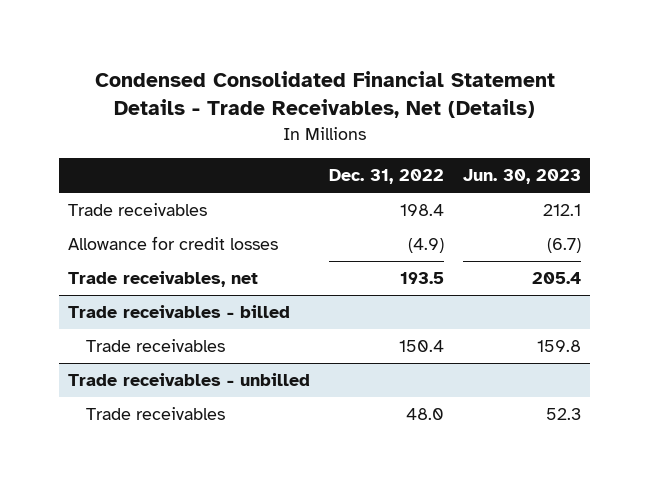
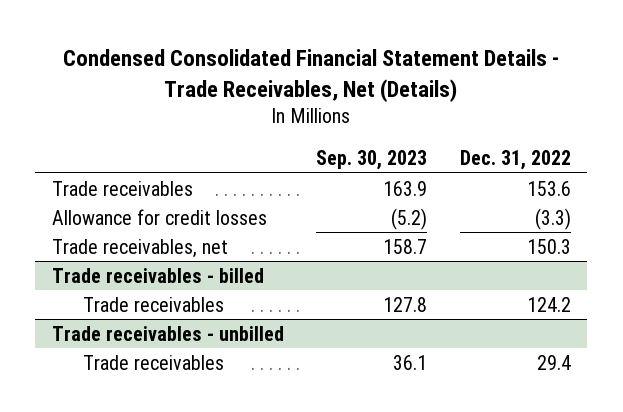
[463,169,582,185] Jun. 30, 2023 -> none
none -> [316,149,428,170] Sep. 30, 2023
[400,204,445,217] 198.4 -> [527,180,572,196] 153.6
[408,238,445,254] (4.9) -> [535,207,572,230] (3.3)
[400,272,445,285] 193.5 -> [527,238,572,254] 150.3
[399,340,445,353] 150.4 -> [527,296,572,312] 124.2
[406,408,445,421] 48.0 -> [537,354,572,370] 29.4

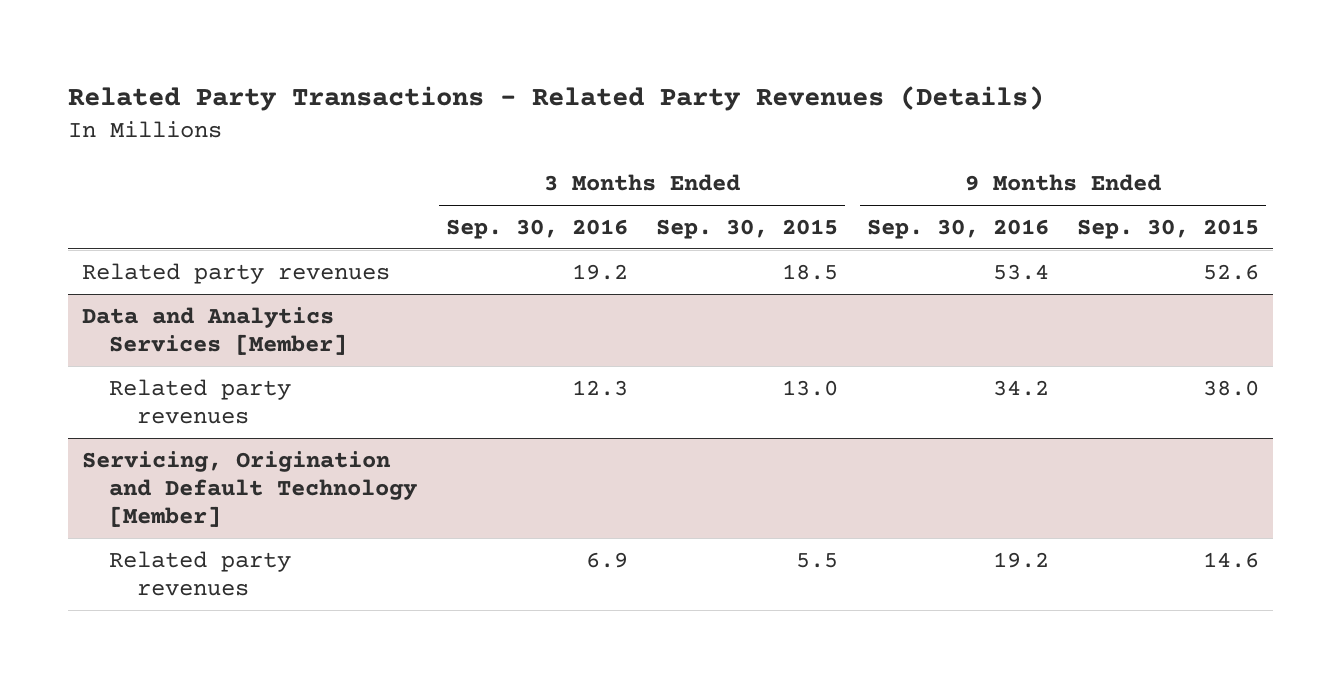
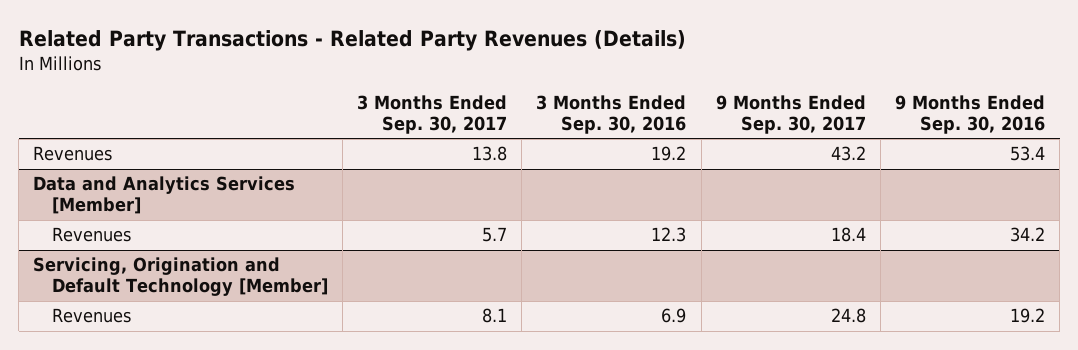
[656,219,839,240] Sep. 30, 2015 -> none
[1077,219,1260,240] Sep. 30, 2015 -> none
none -> [357,94,508,134] 3 Months Ended Sep. 30, 2017
none -> [715,94,866,134] 9 Months Ended Sep. 30, 2017
[82,262,391,284] Related party revenues -> [33,146,113,162] Revenues
[109,378,292,424] Related party revenues -> [51,227,131,243] Revenues
[109,550,292,596] Related party revenues -> [51,308,131,324] Revenues

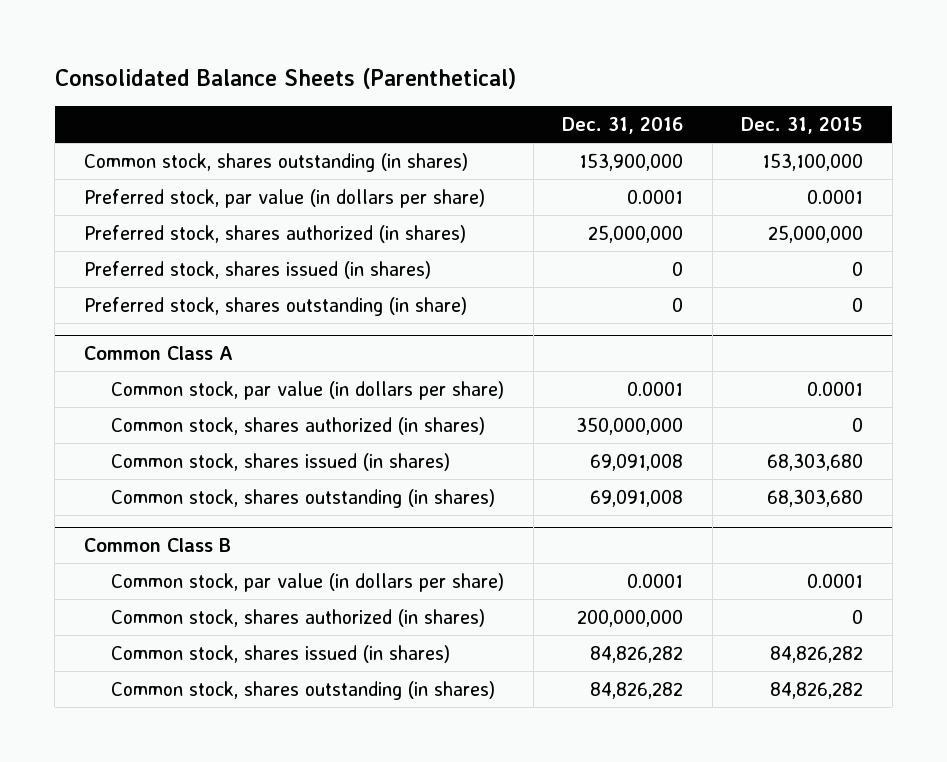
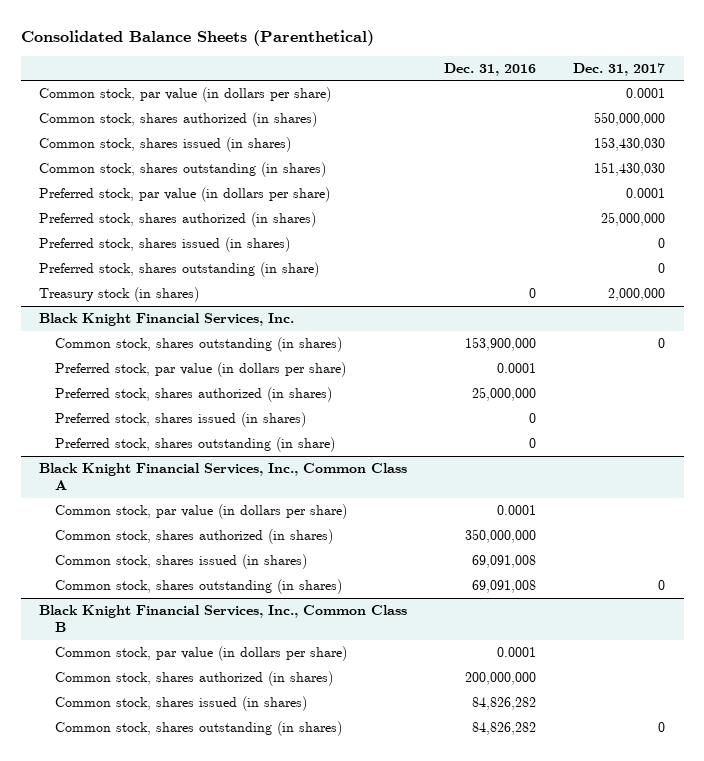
[741,117,864,135] Dec. 31, 2015 -> none
none -> [573,62,666,76] Dec. 31, 2017
none -> [39,87,332,103] Common stock, par value (in dollars per share)
none -> [39,112,318,128] Common stock, shares authorized (in shares)
none -> [39,137,292,153] Common stock, shares issued (in shares)
none -> [39,162,327,178] Common stock, shares outstanding (in shares)
none -> [39,187,331,203] Preferred stock, par value (in dollars per share)
none -> [39,212,317,228] Preferred stock, shares authorized (in shares)
none -> [39,237,291,253] Preferred stock, shares issued (in shares)
none -> [39,262,320,278] Preferred stock, shares outstanding (in share)
none -> [39,287,200,303] Treasury stock (in shares)
none -> [39,313,295,327] Black Knight Financial Services, Inc.
[83,346,233,361] Common Class A -> none
none -> [39,463,408,491] Black Knight Financial Services, Inc., Common Class A
[83,538,231,553] Common Class B -> none
none -> [39,605,408,633] Black Knight Financial Services, Inc., Common Class B

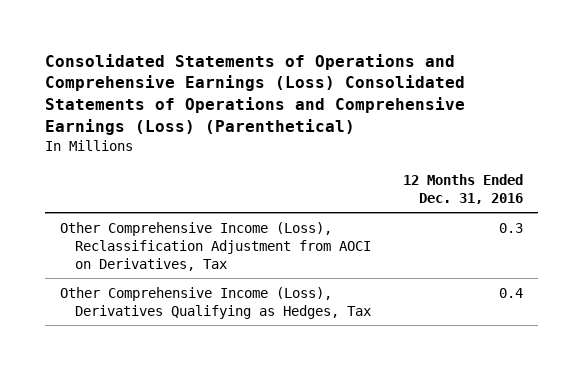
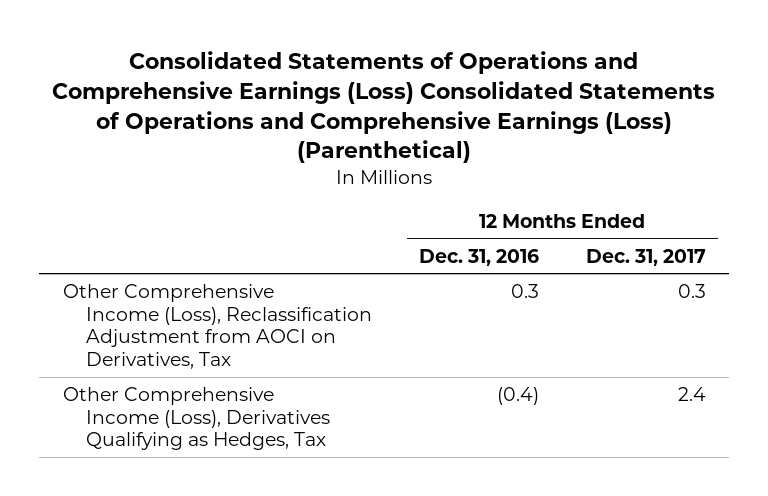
none -> [585,248,706,266] Dec. 31, 2017
[498,287,523,298] 0.4 -> [496,387,539,406] (0.4)

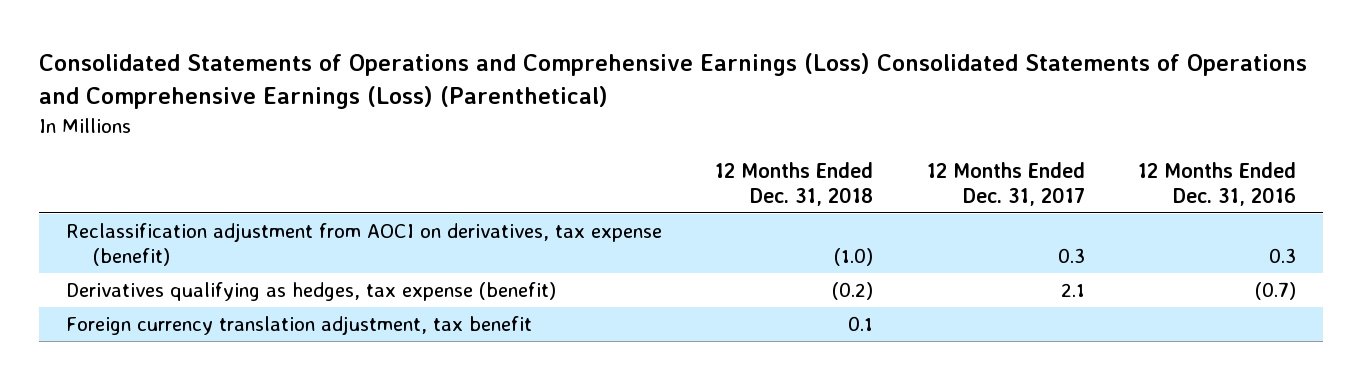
none -> [715,161,874,207] 12 Months Ended Dec. 31, 2018
[62,284,373,369] Other Comprehensive Income (Loss), Reclassification Adjustment from AOCI on Derivatives, Tax -> [65,222,662,267] Reclassification adjustment from AOCI on derivatives, tax expense (benefit)
[62,387,331,451] Other Comprehensive Income (Loss), Derivatives Qualifying as Hedges, Tax -> [65,281,556,301] Derivatives qualifying as hedges, tax expense (benefit)
[496,387,539,406] (0.4) -> [1255,281,1297,300] (0.7)
[677,387,706,402] 2.4 -> [1060,282,1085,297] 2.1
none -> [65,315,532,335] Foreign currency translation adjustment, tax benefit

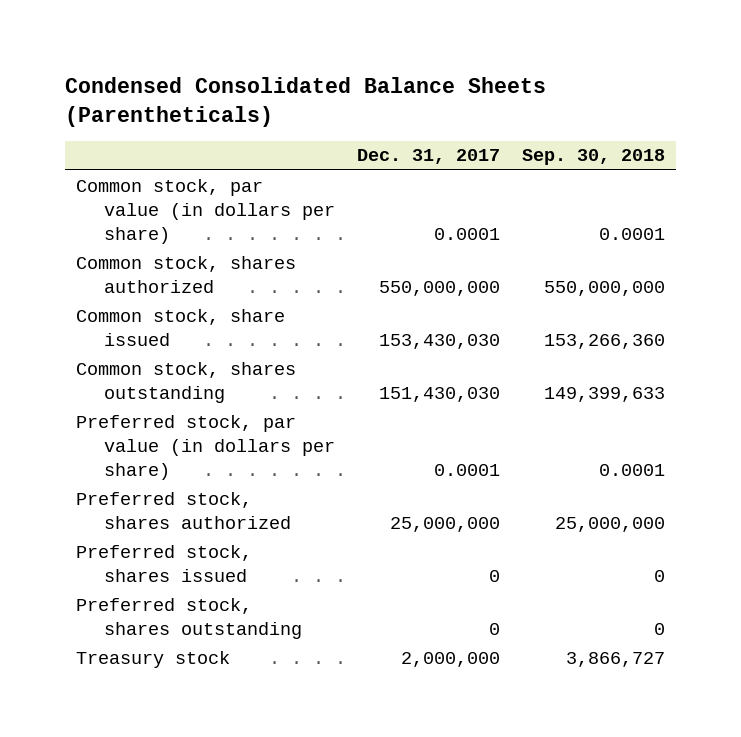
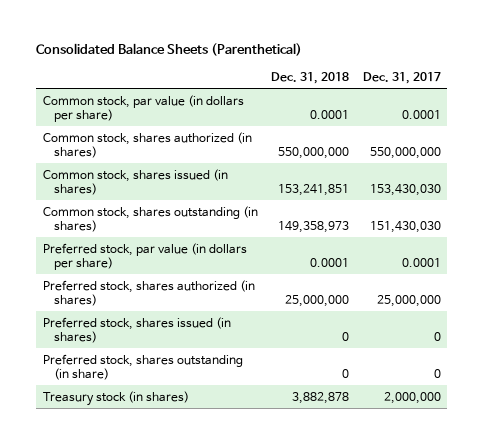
[64,77,546,128] Condensed Consolidated Balance Sheets (Parentheticals) -> [35,42,302,56] Consolidated Balance Sheets (Parenthetical)
[521,149,665,166] Sep. 30, 2018 -> none
none -> [271,71,350,84] Dec. 31, 2018
[75,255,296,293] Common stock, shares authorized -> [42,131,252,158] Common stock, shares authorized (in shares)
[75,308,285,346] Common stock, share issued -> [42,168,228,195] Common stock, shares issued (in shares)
[75,361,296,403] Common stock, shares outstanding -> [42,205,258,232] Common stock, shares outstanding (in shares)
[75,491,291,529] Preferred stock, shares authorized -> [42,279,255,306] Preferred stock, shares authorized (in shares)
[75,544,252,582] Preferred stock, shares issued -> [42,316,231,343] Preferred stock, shares issued (in shares)
[75,597,302,639] Preferred stock, shares outstanding -> [42,353,243,380] Preferred stock, shares outstanding (in share)
[75,650,230,668] Treasury stock -> [42,390,189,406] Treasury stock (in shares)

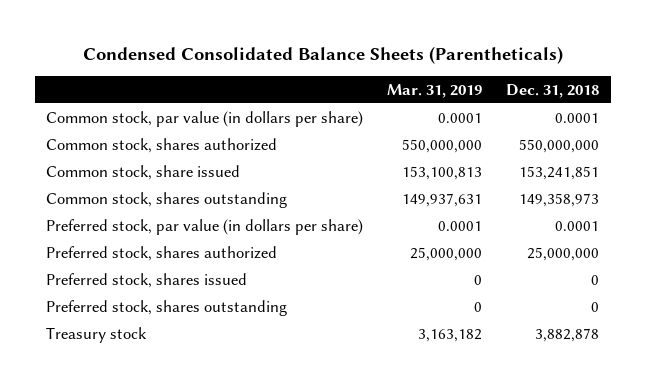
[35,42,302,56] Consolidated Balance Sheets (Parenthetical) -> [82,45,563,64] Condensed Consolidated Balance Sheets (Parentheticals)
[362,71,441,84] Dec. 31, 2017 -> none
none -> [387,83,483,98] Mar. 31, 2019
[42,131,252,158] Common stock, shares authorized (in shares) -> [46,137,278,153] Common stock, shares authorized
[42,168,228,195] Common stock, shares issued (in shares) -> [46,164,241,180] Common stock, share issued
[42,205,258,232] Common stock, shares outstanding (in shares) -> [46,191,288,208] Common stock, shares outstanding
[42,279,255,306] Preferred stock, shares authorized (in shares) -> [46,245,278,261] Preferred stock, shares authorized
[42,316,231,343] Preferred stock, shares issued (in shares) -> [46,272,248,288] Preferred stock, shares issued
[42,353,243,380] Preferred stock, shares outstanding (in share) -> [46,299,288,316] Preferred stock, shares outstanding
[42,390,189,406] Treasury stock (in shares) -> [46,326,148,343] Treasury stock

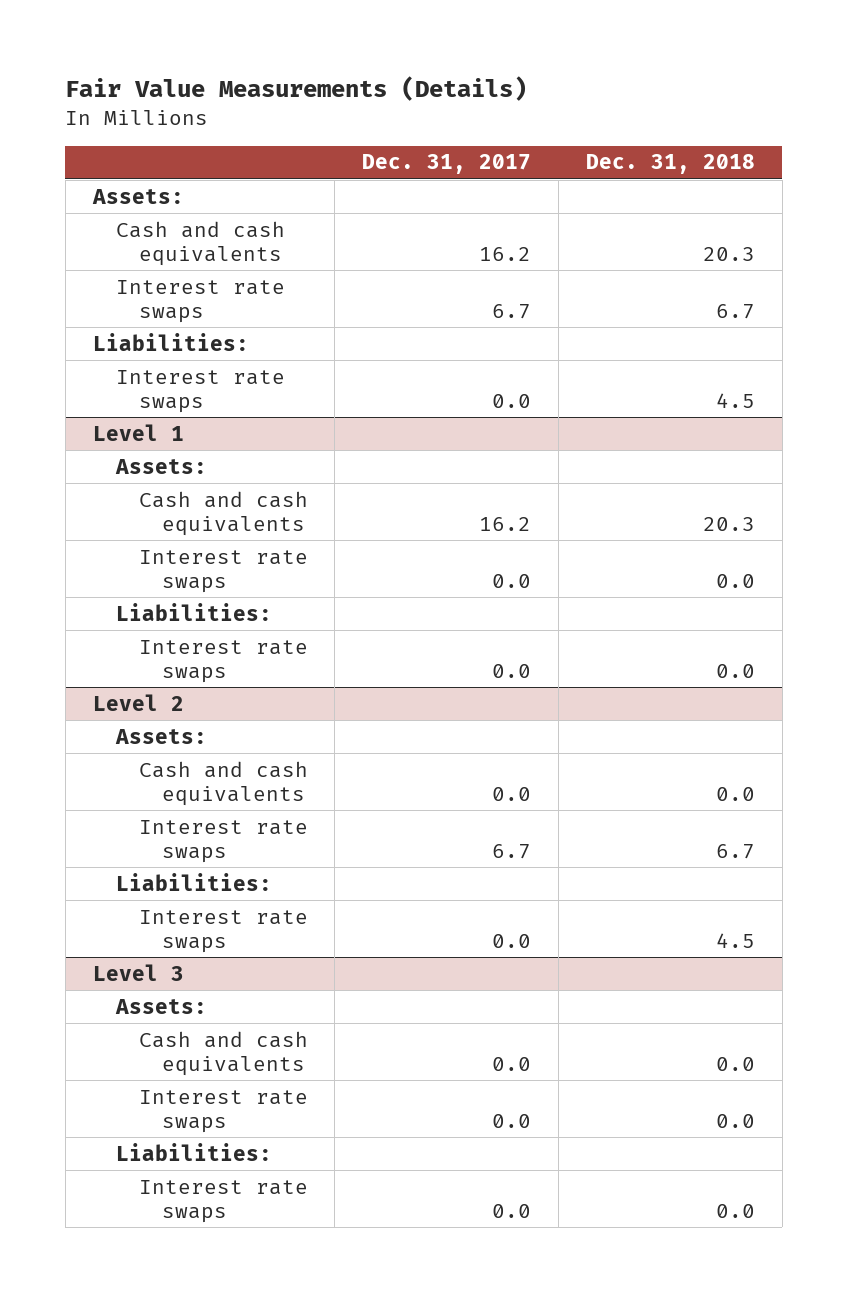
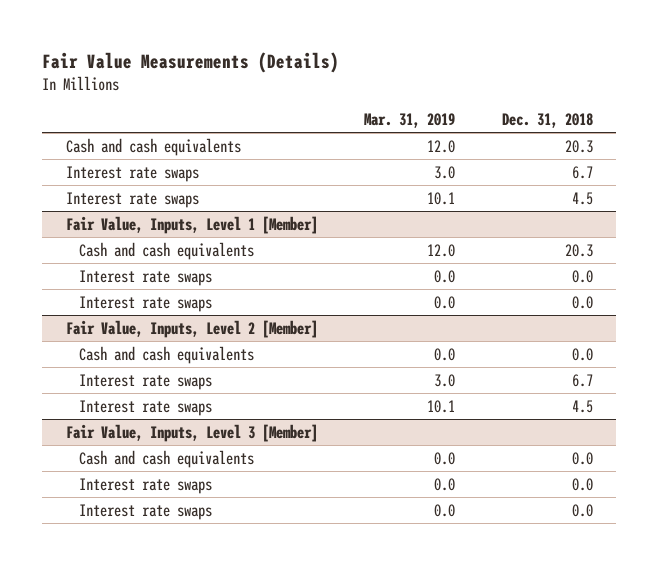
[362,154,532,175] Dec. 31, 2017 -> none
none -> [364,113,456,129] Mar. 31, 2019
[91,188,184,204] Assets: -> none
[92,332,249,351] Liabilities: -> none
[114,458,207,474] Assets: -> none
[92,423,184,441] Level 1 -> [65,215,318,234] Fair Value, Inputs, Level 1 [Member]
[115,602,272,621] Liabilities: -> none
[114,728,207,744] Assets: -> none
[92,693,184,711] Level 2 -> [65,319,318,338] Fair Value, Inputs, Level 2 [Member]
[115,872,272,891] Liabilities: -> none
[114,998,207,1014] Assets: -> none
[92,963,184,981] Level 3 -> [65,423,318,442] Fair Value, Inputs, Level 3 [Member]
[115,1142,272,1161] Liabilities: -> none

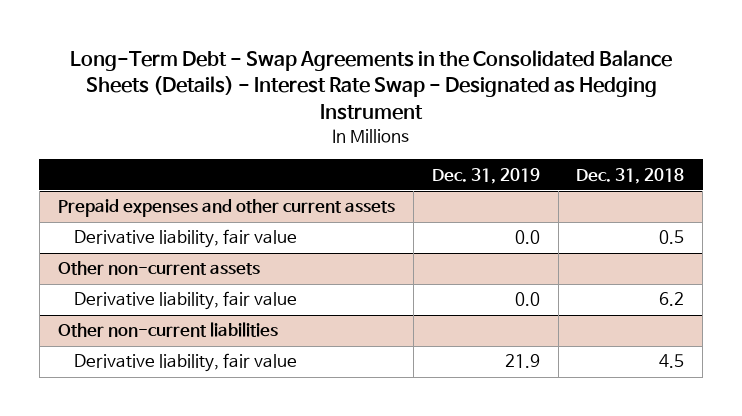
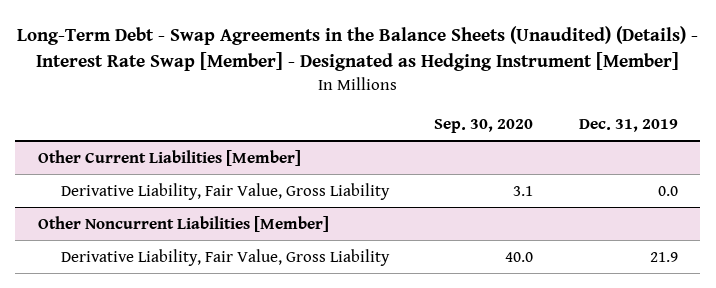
[70,49,673,120] Long-Term Debt - Swap Agreements in the Consolidated Balance Sheets (Details) - Interest Rate Swap - Designated as Hedging Instrument -> [16,26,698,72] Long-Term Debt - Swap Agreements in the Balance Sheets (Unaudited) (Details) - Interest Rate Swap [Member] - Designated as Hedging Instrument [Member]
[576,167,685,184] Dec. 31, 2018 -> none
none -> [434,118,534,133] Sep. 30, 2020
[57,322,278,338] Other non-current liabilities -> none
[74,353,298,373] Derivative liability, fair value -> none
[57,199,395,218] Prepaid expenses and other current assets -> [37,149,301,166] Other Current Liabilities [Member]
[74,229,298,249] Derivative liability, fair value -> [61,182,391,200] Derivative Liability, Fair Value, Gross Liability
[57,261,260,276] Other non-current assets -> [37,215,329,232] Other Noncurrent Liabilities [Member]
[74,291,298,311] Derivative liability, fair value -> [61,248,391,266] Derivative Liability, Fair Value, Gross Liability
[514,292,540,307] 0.0 -> [649,251,678,262] 21.9

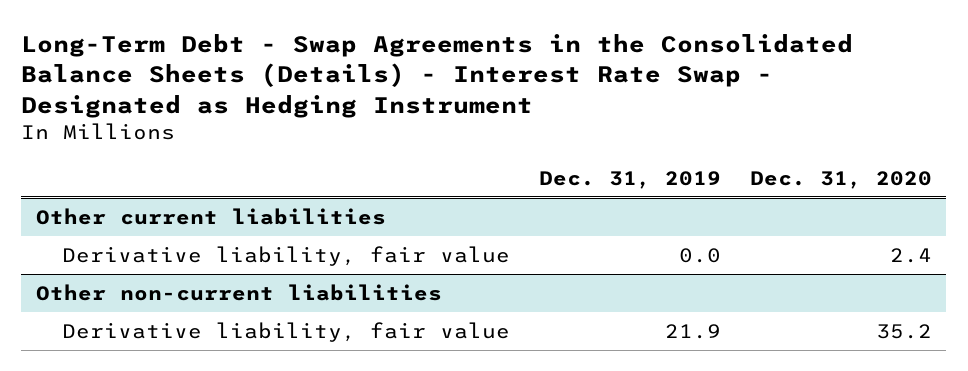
[16,26,698,72] Long-Term Debt - Swap Agreements in the Balance Sheets (Unaudited) (Details) - Interest Rate Swap [Member] - Designated as Hedging Instrument [Member] -> [21,33,854,118] Long-Term Debt - Swap Agreements in the Consolidated Balance Sheets (Details) - Interest Rate Swap - Designated as Hedging Instrument
[434,118,534,133] Sep. 30, 2020 -> none
none -> [749,170,932,189] Dec. 31, 2020
[37,149,301,166] Other Current Liabilities [Member] -> [35,207,386,225] Other current liabilities
[61,182,391,200] Derivative Liability, Fair Value, Gross Liability -> [61,245,510,266] Derivative liability, fair value
[37,215,329,232] Other Noncurrent Liabilities [Member] -> [35,283,442,301] Other non-current liabilities
[61,248,391,266] Derivative Liability, Fair Value, Gross Liability -> [61,321,510,342] Derivative liability, fair value

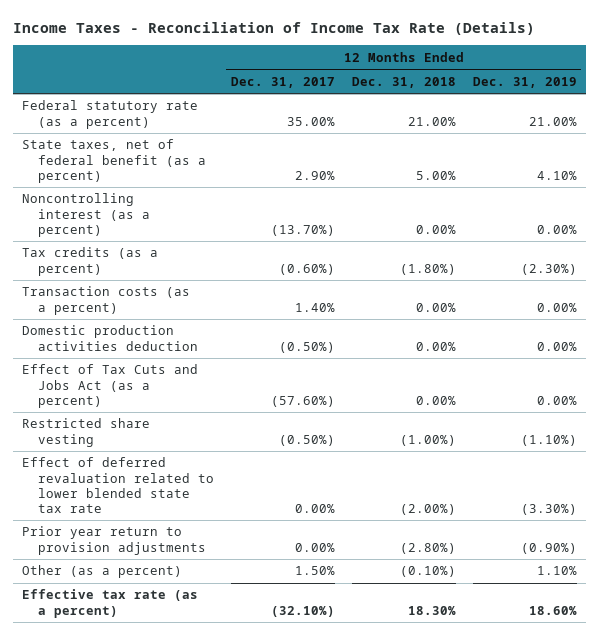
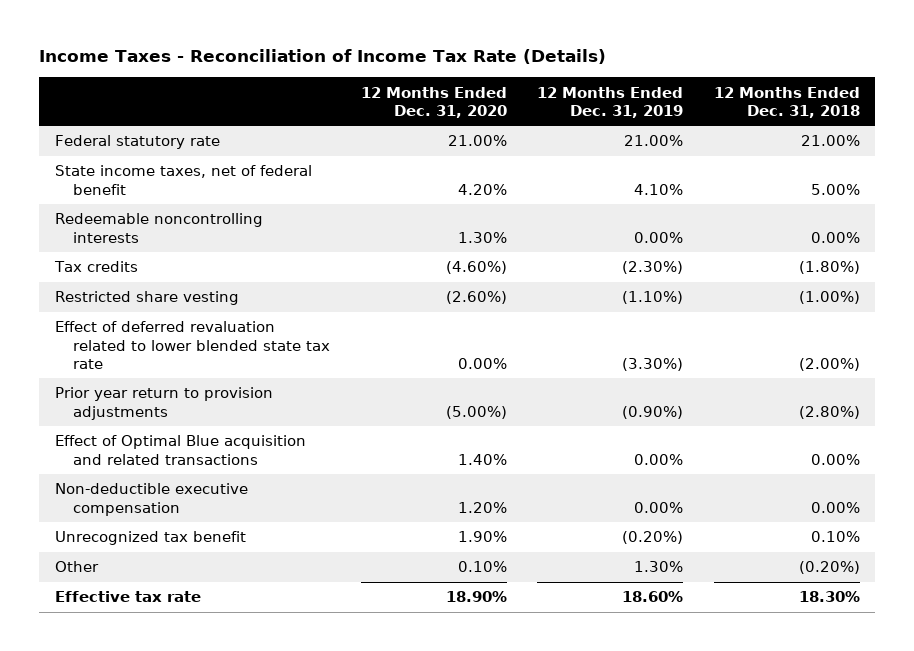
[230,76,335,88] Dec. 31, 2017 -> none
none -> [360,86,507,118] 12 Months Ended Dec. 31, 2020
[22,286,191,315] Transaction costs (as a percent) -> none
[22,325,198,351] Domestic production activities deduction -> none
[22,364,199,408] Effect of Tax Cuts and Jobs Act (as a percent) -> none
[22,100,199,129] Federal statutory rate (as a percent) -> [54,135,220,150] Federal statutory rate
[22,139,206,183] State taxes, net of federal benefit (as a percent) -> [54,165,312,195] State income taxes, net of federal benefit
[22,193,150,237] Noncontrolling interest (as a percent) -> [54,213,263,243] Redeemable noncontrolling interests
[22,247,159,276] Tax credits (as a percent) -> [53,261,138,273] Tax credits
none -> [54,435,306,465] Effect of Optimal Blue acquisition and related transactions
none -> [54,483,248,516] Non-deductible executive compensation
none -> [54,531,246,546] Unrecognized tax benefit
[22,565,183,579] Other (as a percent) -> [54,561,99,573] Other
[399,566,456,578] (0.10%) -> [798,561,860,575] (0.20%)
[537,566,578,576] 1.10% -> [634,561,684,573] 1.30%
[22,589,199,618] Effective tax rate (as a percent) -> [54,591,201,603] Effective tax rate

